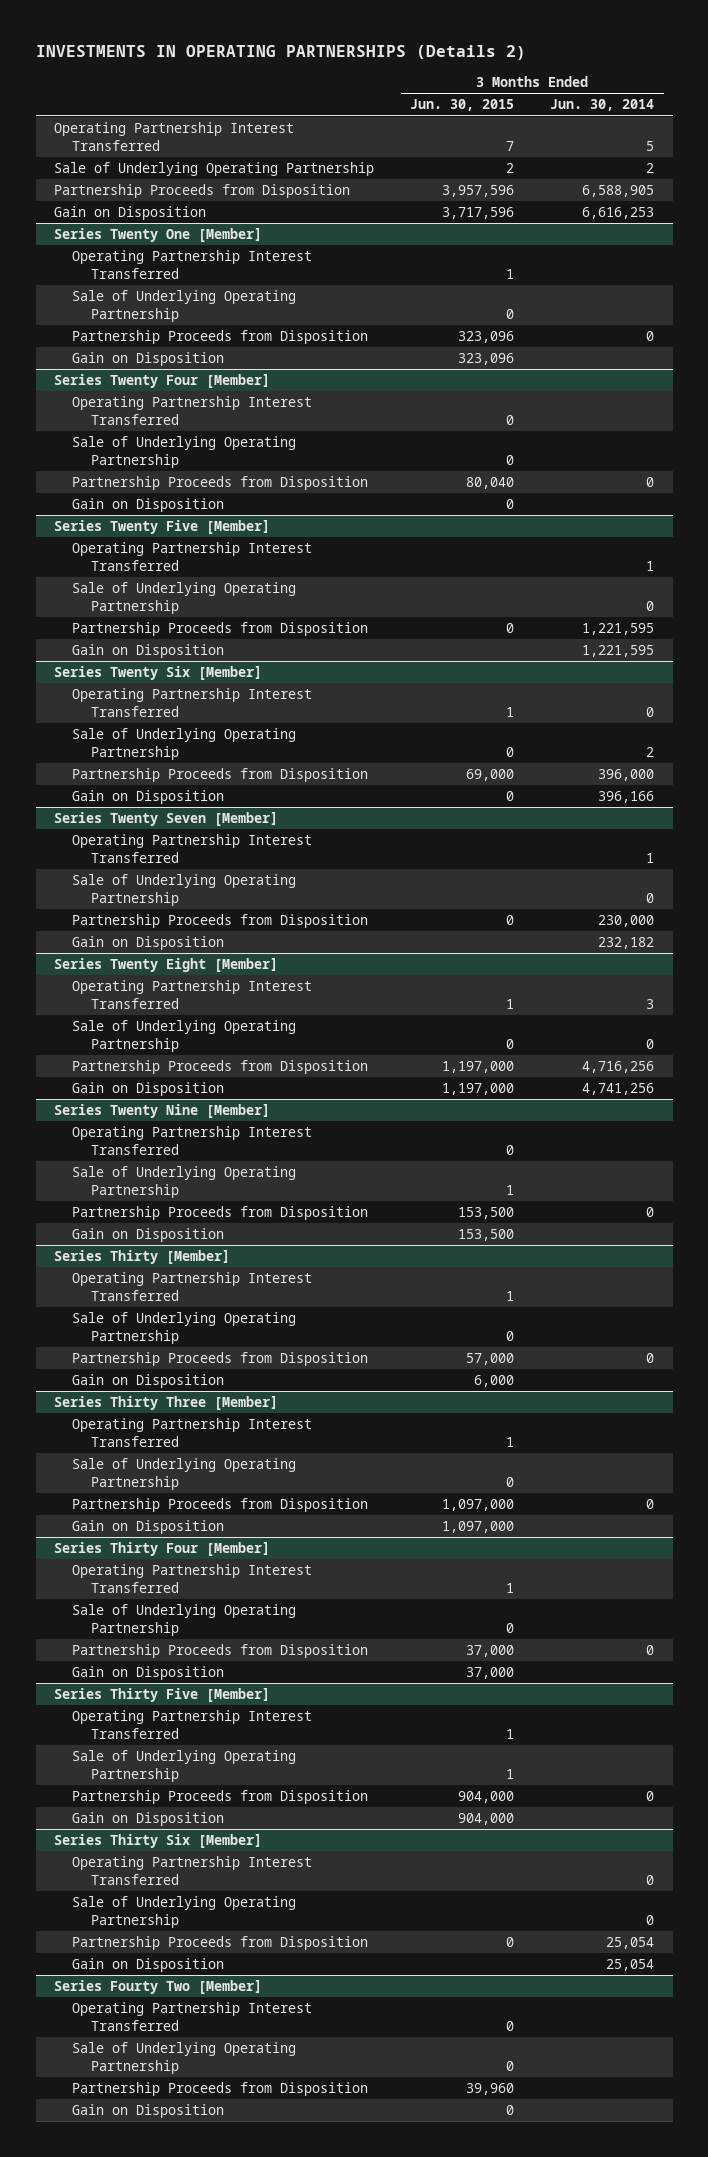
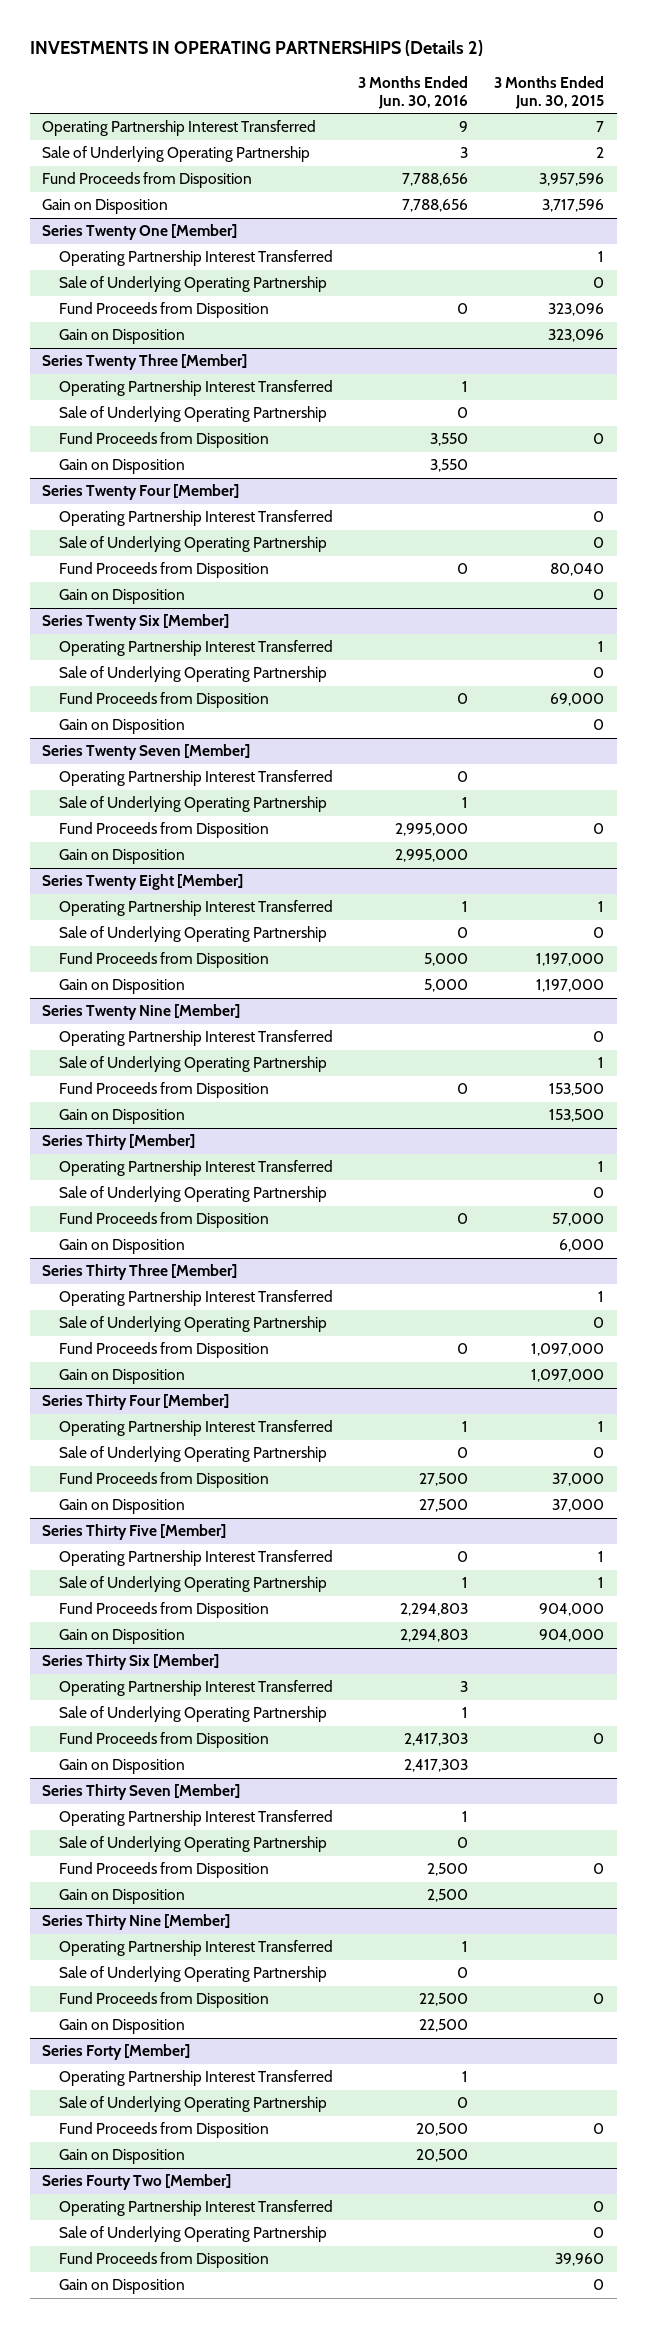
[550,99,655,112] Jun. 30, 2014 -> none
none -> [358,75,469,109] 3 Months Ended Jun. 30, 2016
[53,184,350,199] Partnership Proceeds from Disposition -> [42,172,253,189] Fund Proceeds from Disposition
[72,330,369,345] Partnership Proceeds from Disposition -> [59,302,270,319] Fund Proceeds from Disposition
none -> [42,354,248,371] Series Twenty Three [Member]
none -> [59,380,334,397] Operating Partnership Interest Transferred
none -> [59,406,328,423] Sale of Underlying Operating Partnership
none -> [59,432,270,449] Fund Proceeds from Disposition
none -> [59,459,186,475] Gain on Disposition
[72,476,369,491] Partnership Proceeds from Disposition -> [59,562,270,579] Fund Proceeds from Disposition
[53,520,270,535] Series Twenty Five [Member] -> none
[72,542,313,571] Operating Partnership Interest Transferred -> none
[72,582,297,614] Sale of Underlying Operating Partnership -> none
[72,622,369,637] Partnership Proceeds from Disposition -> none
[72,644,225,659] Gain on Disposition -> none
[72,768,369,783] Partnership Proceeds from Disposition -> [59,692,270,709] Fund Proceeds from Disposition
[72,914,369,929] Partnership Proceeds from Disposition -> [59,822,270,839] Fund Proceeds from Disposition
[72,1060,369,1075] Partnership Proceeds from Disposition -> [59,952,270,969] Fund Proceeds from Disposition
[72,1206,369,1221] Partnership Proceeds from Disposition -> [59,1082,270,1099] Fund Proceeds from Disposition
[72,1352,369,1367] Partnership Proceeds from Disposition -> [59,1212,270,1229] Fund Proceeds from Disposition
[72,1498,369,1513] Partnership Proceeds from Disposition -> [59,1342,270,1359] Fund Proceeds from Disposition
[72,1644,369,1659] Partnership Proceeds from Disposition -> [59,1472,270,1489] Fund Proceeds from Disposition
[72,1790,369,1805] Partnership Proceeds from Disposition -> [59,1602,270,1619] Fund Proceeds from Disposition
[72,1936,369,1951] Partnership Proceeds from Disposition -> [59,1732,270,1749] Fund Proceeds from Disposition
none -> [42,1784,241,1801] Series Thirty Seven [Member]
none -> [59,1810,334,1827] Operating Partnership Interest Transferred
none -> [59,1836,328,1853] Sale of Underlying Operating Partnership
none -> [59,1862,270,1879] Fund Proceeds from Disposition
none -> [59,1889,186,1905] Gain on Disposition
none -> [42,1914,231,1931] Series Thirty Nine [Member]
none -> [59,1940,334,1957] Operating Partnership Interest Transferred
none -> [59,1966,328,1983] Sale of Underlying Operating Partnership
none -> [59,1992,270,2009] Fund Proceeds from Disposition
none -> [59,2019,186,2035] Gain on Disposition
none -> [42,2044,191,2061] Series Forty [Member]
none -> [59,2070,334,2087] Operating Partnership Interest Transferred
none -> [59,2096,328,2113] Sale of Underlying Operating Partnership
none -> [59,2122,270,2139] Fund Proceeds from Disposition
none -> [59,2149,186,2165] Gain on Disposition
[72,2082,369,2097] Partnership Proceeds from Disposition -> [59,2252,270,2269] Fund Proceeds from Disposition

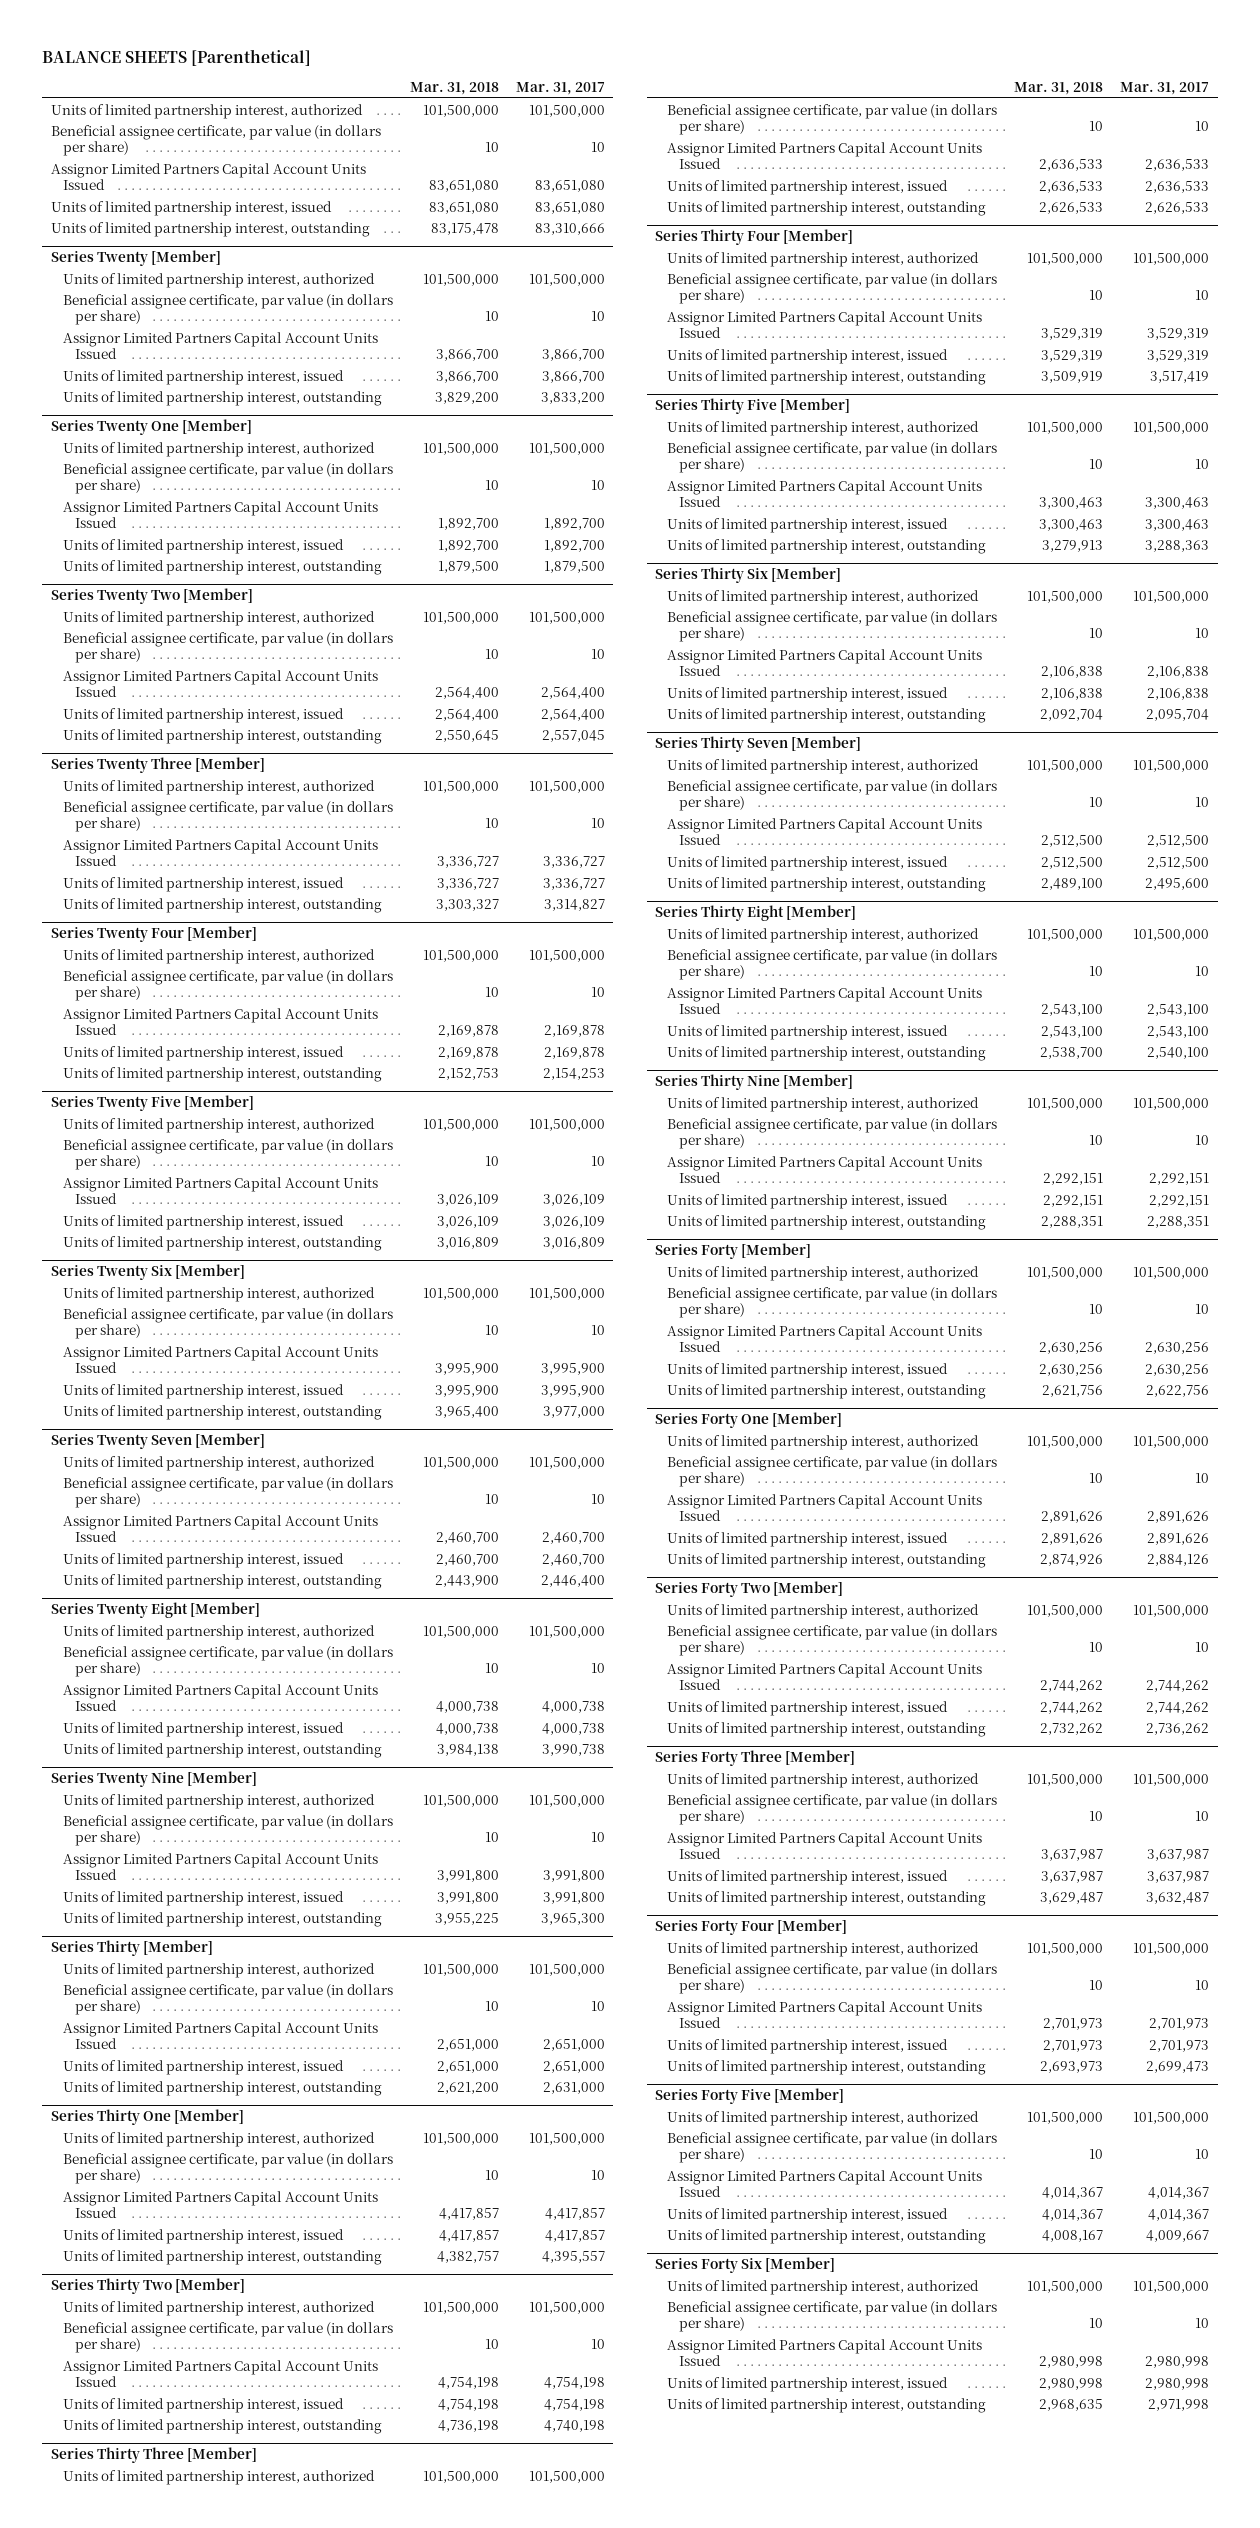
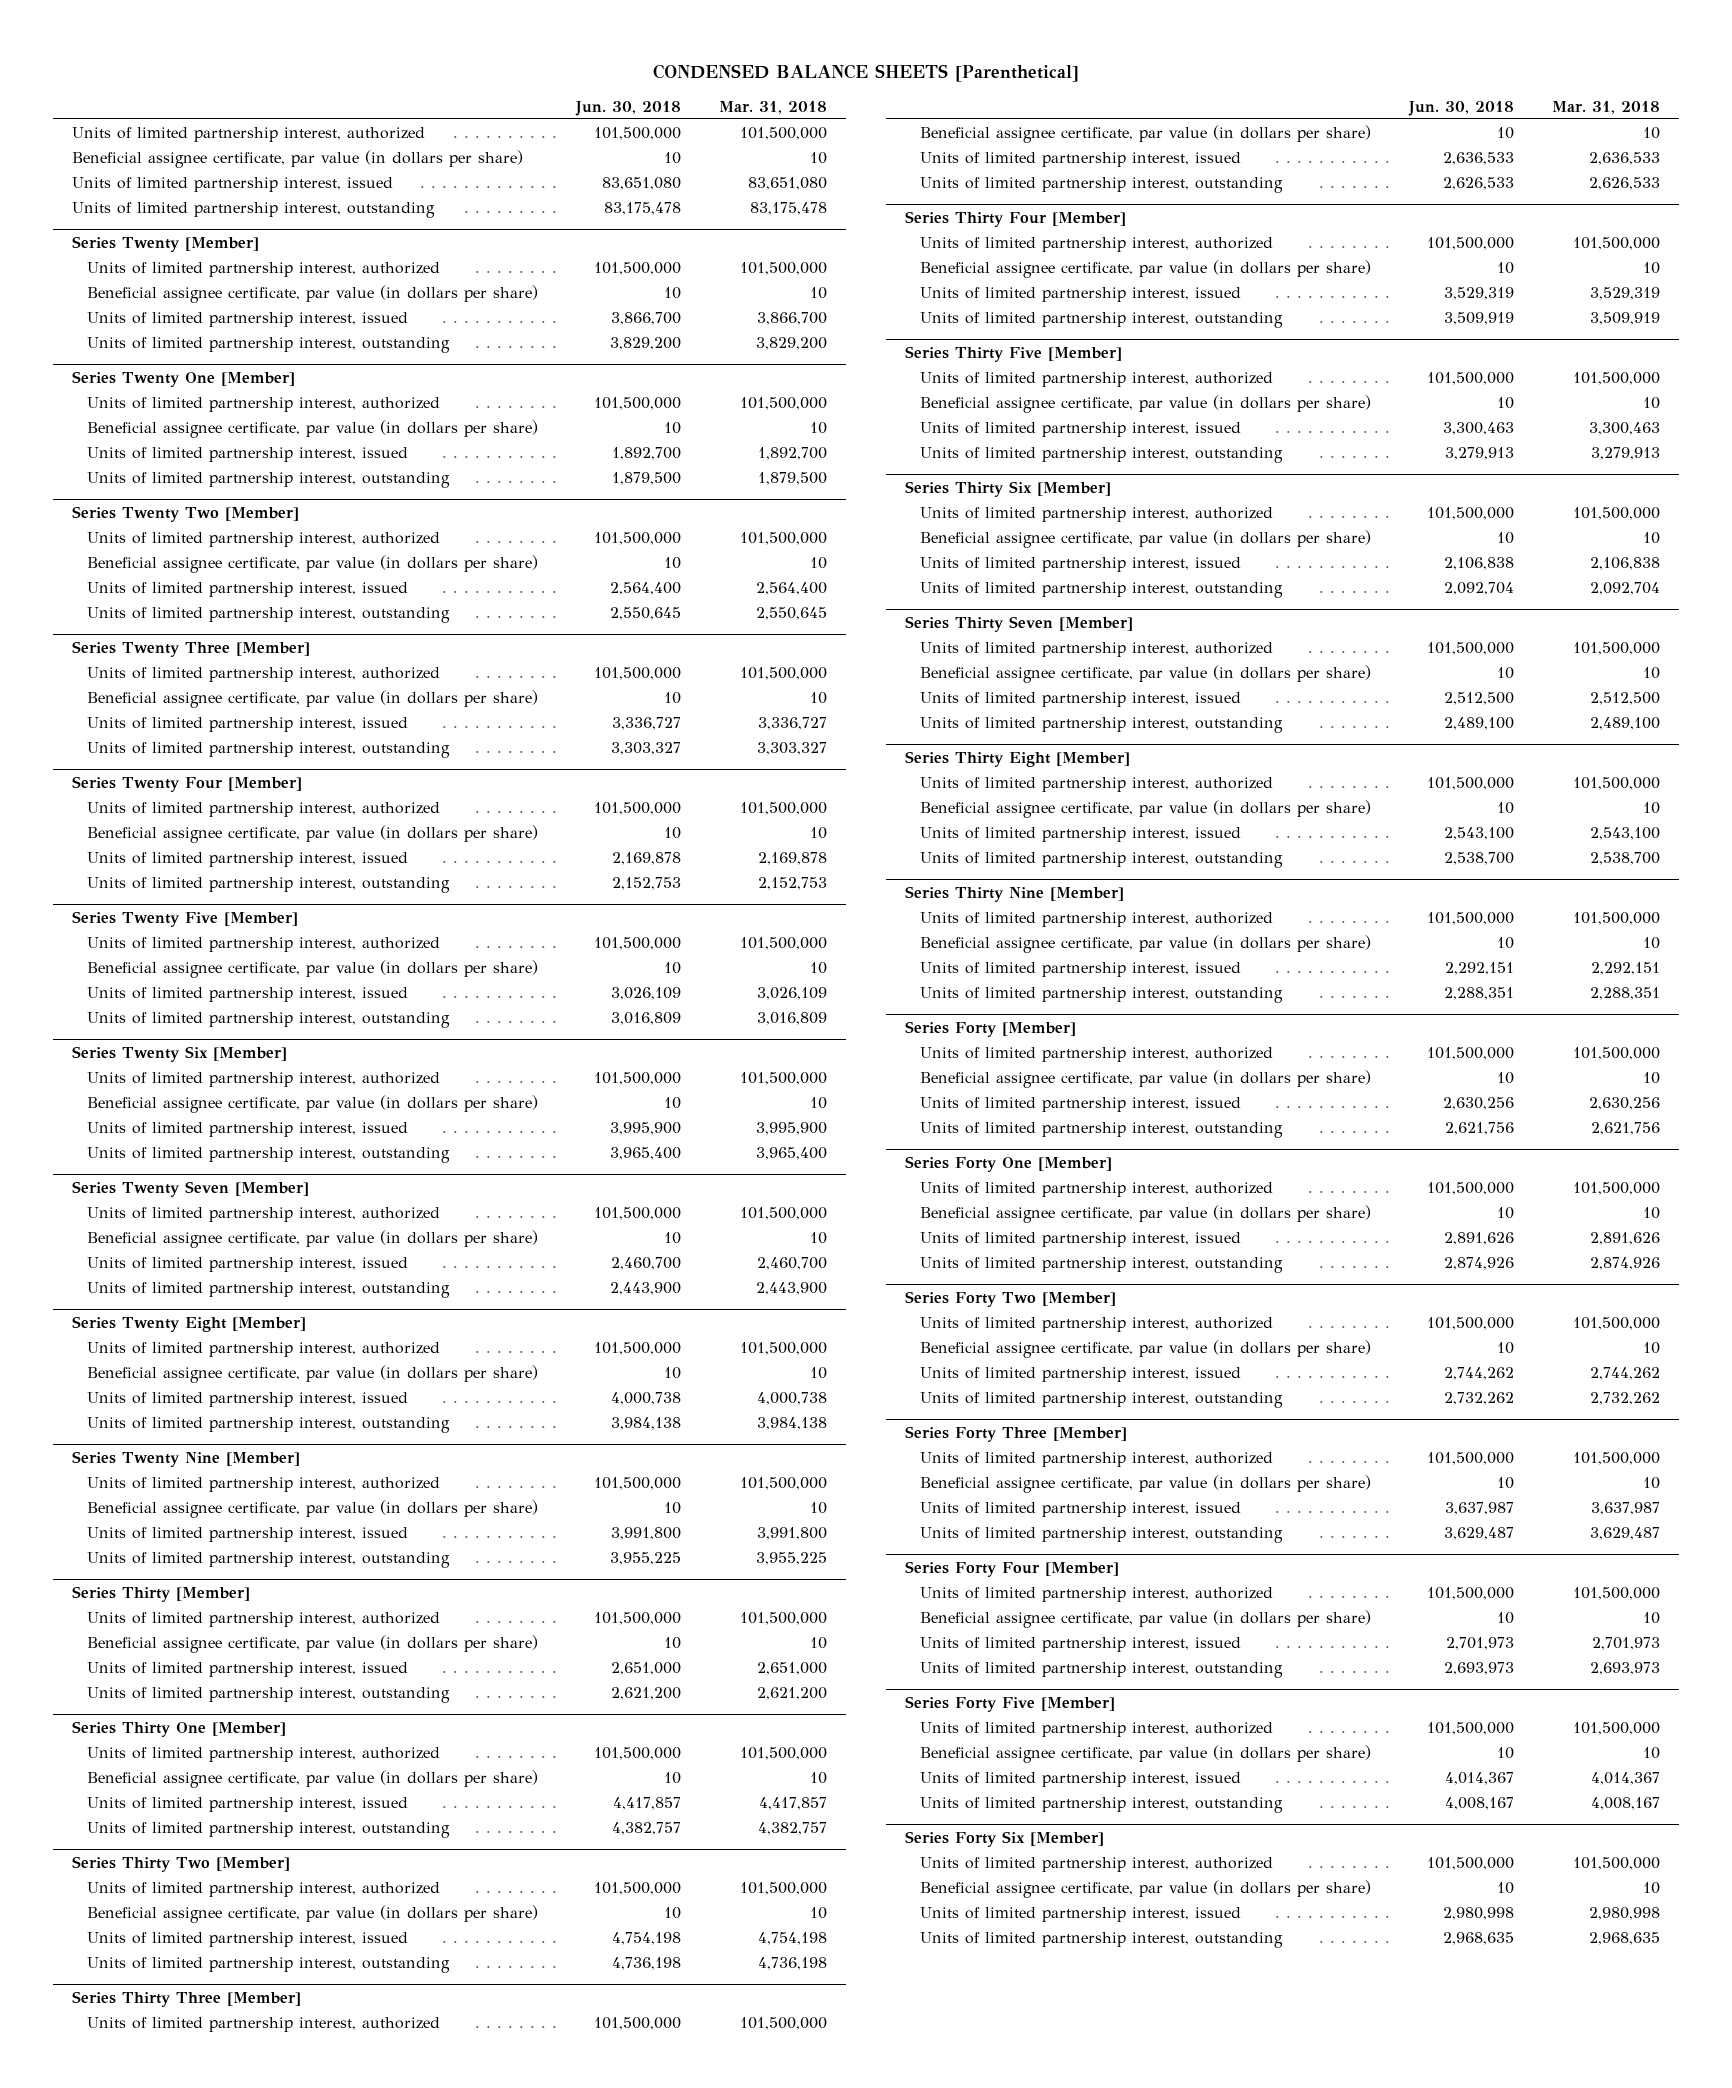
[42,48,312,66] BALANCE SHEETS [Parenthetical] -> [652,63,1079,82] CONDENSED BALANCE SHEETS [Parenthetical]
[515,81,605,95] Mar. 31, 2017 -> none
none -> [575,100,682,116] Jun. 30, 2018
[50,162,366,191] Assignor Limited Partners Capital Account Units Issued -> none
[62,331,378,360] Assignor Limited Partners Capital Account Units Issued -> none
[62,500,378,529] Assignor Limited Partners Capital Account Units Issued -> none
[62,669,378,698] Assignor Limited Partners Capital Account Units Issued -> none
[62,838,378,867] Assignor Limited Partners Capital Account Units Issued -> none
[62,1007,378,1036] Assignor Limited Partners Capital Account Units Issued -> none
[62,1176,378,1205] Assignor Limited Partners Capital Account Units Issued -> none
[62,1345,378,1374] Assignor Limited Partners Capital Account Units Issued -> none
[62,1514,378,1543] Assignor Limited Partners Capital Account Units Issued -> none
[62,1683,378,1712] Assignor Limited Partners Capital Account Units Issued -> none
[62,1852,378,1881] Assignor Limited Partners Capital Account Units Issued -> none
[62,2021,378,2050] Assignor Limited Partners Capital Account Units Issued -> none
[62,2190,378,2219] Assignor Limited Partners Capital Account Units Issued -> none
[62,2359,378,2388] Assignor Limited Partners Capital Account Units Issued -> none
[667,141,983,170] Assignor Limited Partners Capital Account Units Issued -> none
[667,310,983,339] Assignor Limited Partners Capital Account Units Issued -> none
[667,479,983,508] Assignor Limited Partners Capital Account Units Issued -> none
[667,648,983,677] Assignor Limited Partners Capital Account Units Issued -> none
[667,817,983,846] Assignor Limited Partners Capital Account Units Issued -> none
[667,986,983,1015] Assignor Limited Partners Capital Account Units Issued -> none
[667,1155,983,1184] Assignor Limited Partners Capital Account Units Issued -> none
[667,1324,983,1353] Assignor Limited Partners Capital Account Units Issued -> none
[667,1493,983,1522] Assignor Limited Partners Capital Account Units Issued -> none
[667,1662,983,1691] Assignor Limited Partners Capital Account Units Issued -> none
[667,1831,983,1860] Assignor Limited Partners Capital Account Units Issued -> none
[667,2000,983,2029] Assignor Limited Partners Capital Account Units Issued -> none
[667,2169,983,2198] Assignor Limited Partners Capital Account Units Issued -> none
[667,2338,983,2367] Assignor Limited Partners Capital Account Units Issued -> none

